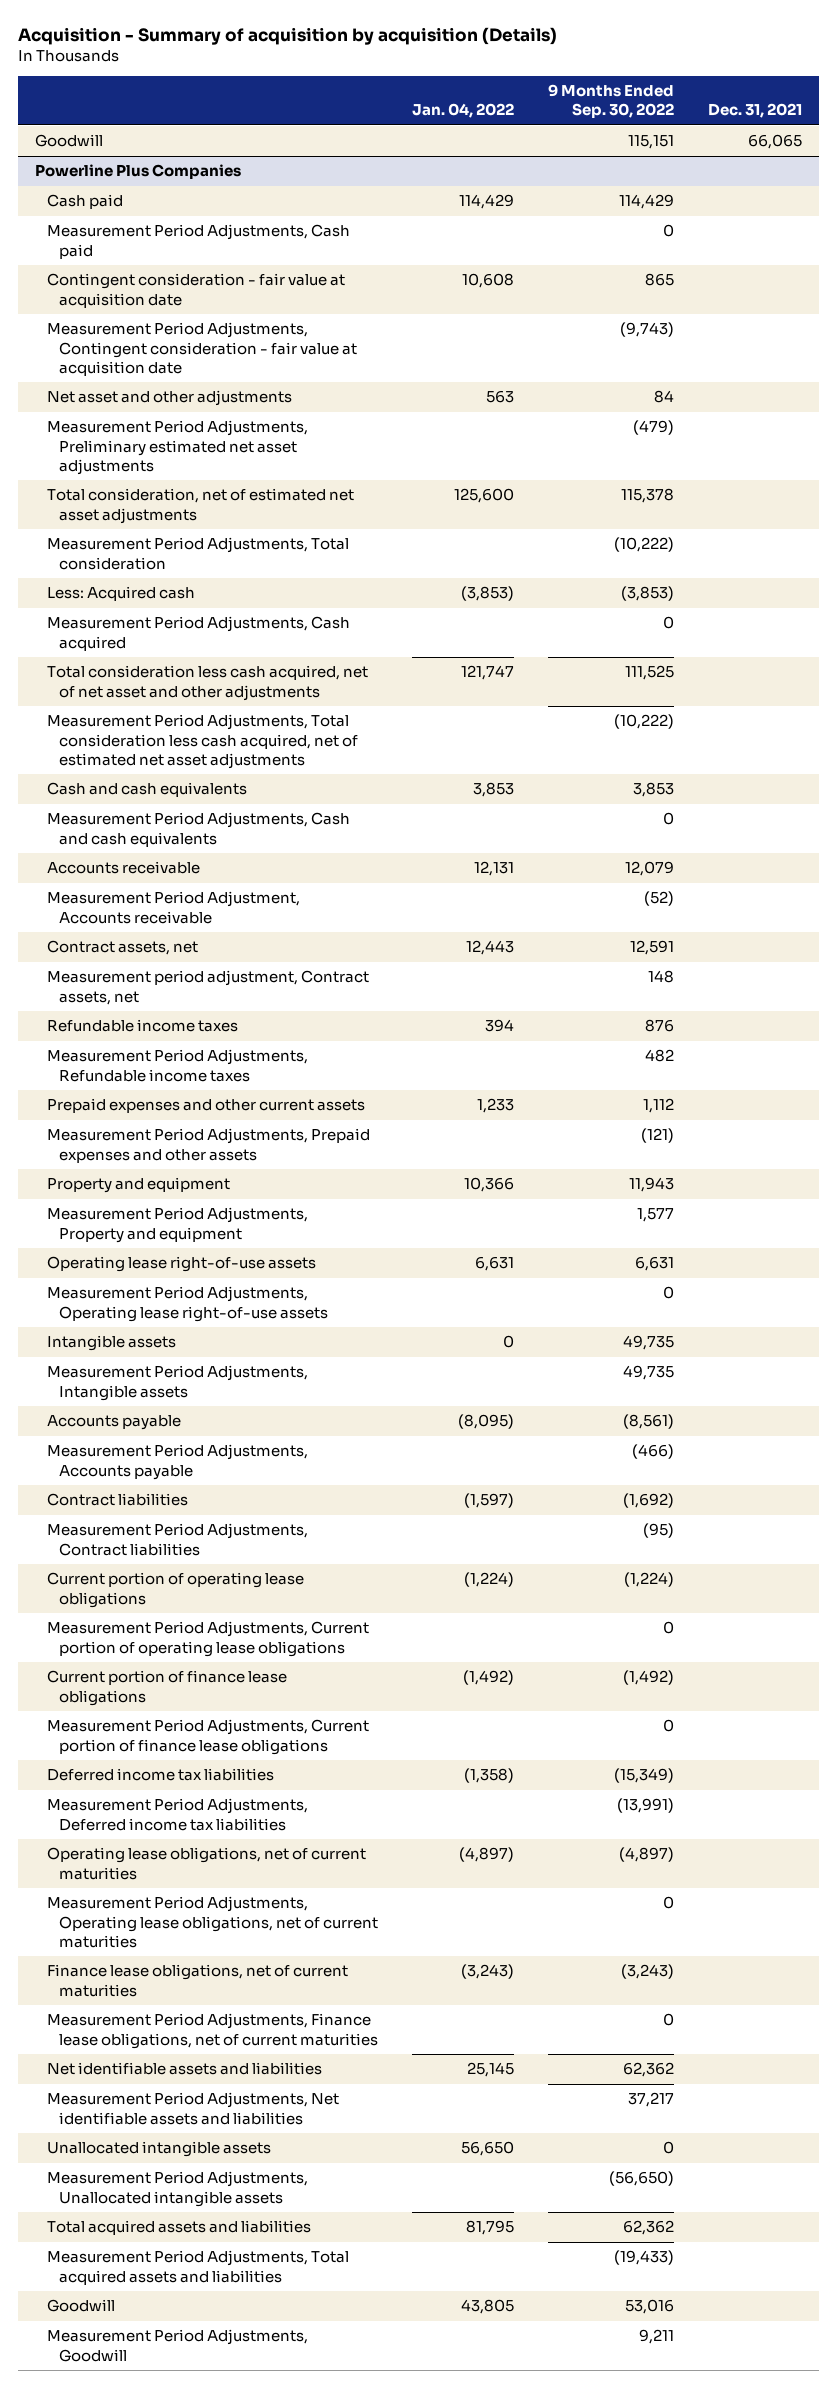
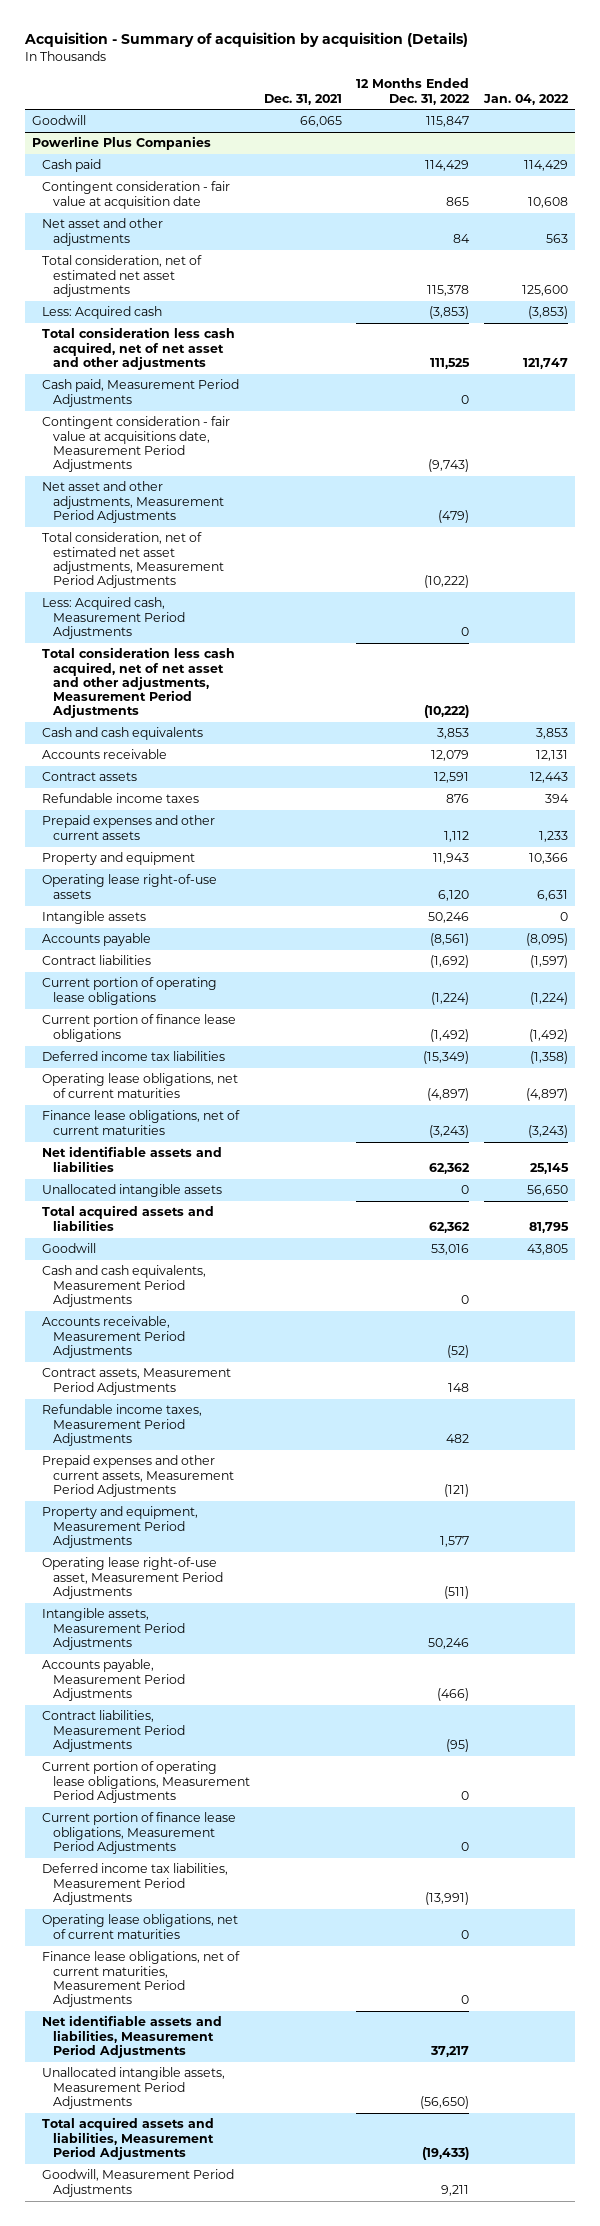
[548,84,675,119] 9 Months Ended Sep. 30, 2022 -> none
none -> [356,78,471,105] 12 Months Ended Dec. 31, 2022
[46,224,350,259] Measurement Period Adjustments, Cash paid -> none
[46,322,357,376] Measurement Period Adjustments, Contingent consideration - fair value at acquisition date -> none
[46,420,308,475] Measurement Period Adjustments, Preliminary estimated net asset adjustments -> none
[46,537,349,570] Measurement Period Adjustments, Total consideration -> none
[46,616,350,651] Measurement Period Adjustments, Cash acquired -> none
none -> [42,379,240,407] Cash paid, Measurement Period Adjustments
none -> [42,416,231,473] Contingent consideration - fair value at acquisitions date, Measurement Period Adjustments
none -> [42,481,224,523] Net asset and other adjustments, Measurement Period Adjustments
none -> [42,532,224,589] Total consideration, net of estimated net asset adjustments, Measurement Period Adjustments
none -> [42,597,185,639] Less: Acquired cash, Measurement Period Adjustments
[46,714,358,769] Measurement Period Adjustments, Total consideration less cash acquired, net of estimated net asset adjustments -> [42,647,236,719] Total consideration less cash acquired, net of net asset and other adjustments, Measurement Period Adjustments
[46,812,350,847] Measurement Period Adjustments, Cash and cash equivalents -> none
[46,891,300,924] Measurement Period Adjustment, Accounts receivable -> none
[46,970,369,1005] Measurement period adjustment, Contract assets, net -> none
[46,940,198,956] Contract assets, net -> [42,772,138,782] Contract assets
[46,1049,308,1082] Measurement Period Adjustments, Refundable income taxes -> none
[46,1128,370,1163] Measurement Period Adjustments, Prepaid expenses and other assets -> none
[46,1207,308,1243] Measurement Period Adjustments, Property and equipment -> none
[46,1286,328,1322] Measurement Period Adjustments, Operating lease right-of-use assets -> none
[46,1365,308,1401] Measurement Period Adjustments, Intangible assets -> none
[46,1444,308,1480] Measurement Period Adjustments, Accounts payable -> none
[46,1523,308,1556] Measurement Period Adjustments, Contract liabilities -> none
[46,1621,369,1657] Measurement Period Adjustments, Current portion of operating lease obligations -> none
[46,1719,369,1755] Measurement Period Adjustments, Current portion of finance lease obligations -> none
[46,1798,308,1831] Measurement Period Adjustments, Deferred income tax liabilities -> none
[46,1896,378,1948] Measurement Period Adjustments, Operating lease obligations, net of current maturities -> none
[46,2013,378,2049] Measurement Period Adjustments, Finance lease obligations, net of current maturities -> none
[46,2092,339,2125] Measurement Period Adjustments, Net identifiable assets and liabilities -> none
[46,2171,308,2207] Measurement Period Adjustments, Unallocated intangible assets -> none
[46,2250,349,2285] Measurement Period Adjustments, Total acquired assets and liabilities -> none
none -> [42,1265,207,1307] Cash and cash equivalents, Measurement Period Adjustments
none -> [42,1316,185,1358] Accounts receivable, Measurement Period Adjustments
none -> [42,1368,232,1395] Contract assets, Measurement Period Adjustments
none -> [42,1404,203,1446] Refundable income taxes, Measurement Period Adjustments
none -> [42,1455,234,1497] Prepaid expenses and other current assets, Measurement Period Adjustments
none -> [42,1506,199,1548] Property and equipment, Measurement Period Adjustments
none -> [42,1557,223,1599] Operating lease right-of-use asset, Measurement Period Adjustments
none -> [42,1608,185,1650] Intangible assets, Measurement Period Adjustments
none -> [42,1659,185,1701] Accounts payable, Measurement Period Adjustments
none -> [42,1710,185,1752] Contract liabilities, Measurement Period Adjustments
none -> [42,1761,250,1803] Current portion of operating lease obligations, Measurement Period Adjustments
none -> [42,1812,237,1854] Current portion of finance lease obligations, Measurement Period Adjustments
none -> [42,1863,229,1905] Deferred income tax liabilities, Measurement Period Adjustments
none -> [42,1914,239,1939] Operating lease obligations, net of current maturities
none -> [42,1951,241,2008] Finance lease obligations, net of current maturities, Measurement Period Adjustments
none -> [42,2015,223,2058] Net identifiable assets and liabilities, Measurement Period Adjustments
none -> [42,2067,226,2109] Unallocated intangible assets, Measurement Period Adjustments
none -> [42,2117,215,2160] Total acquired assets and liabilities, Measurement Period Adjustments
[46,2329,308,2362] Measurement Period Adjustments, Goodwill -> [42,2169,235,2197] Goodwill, Measurement Period Adjustments

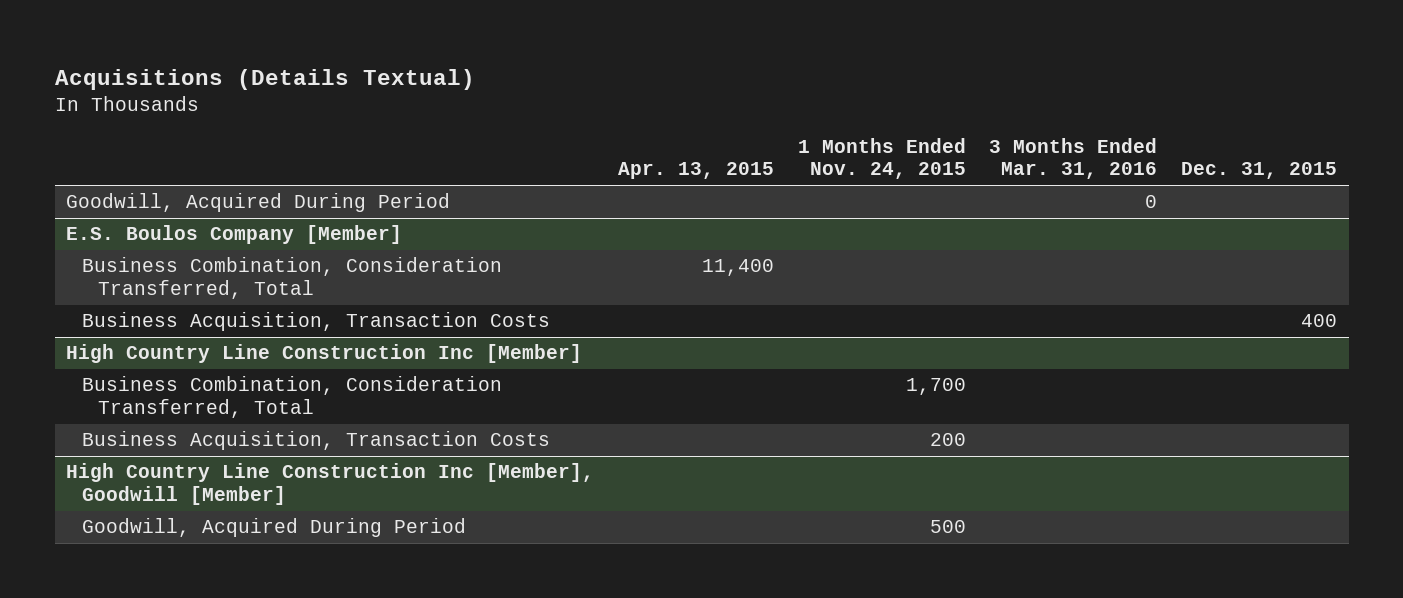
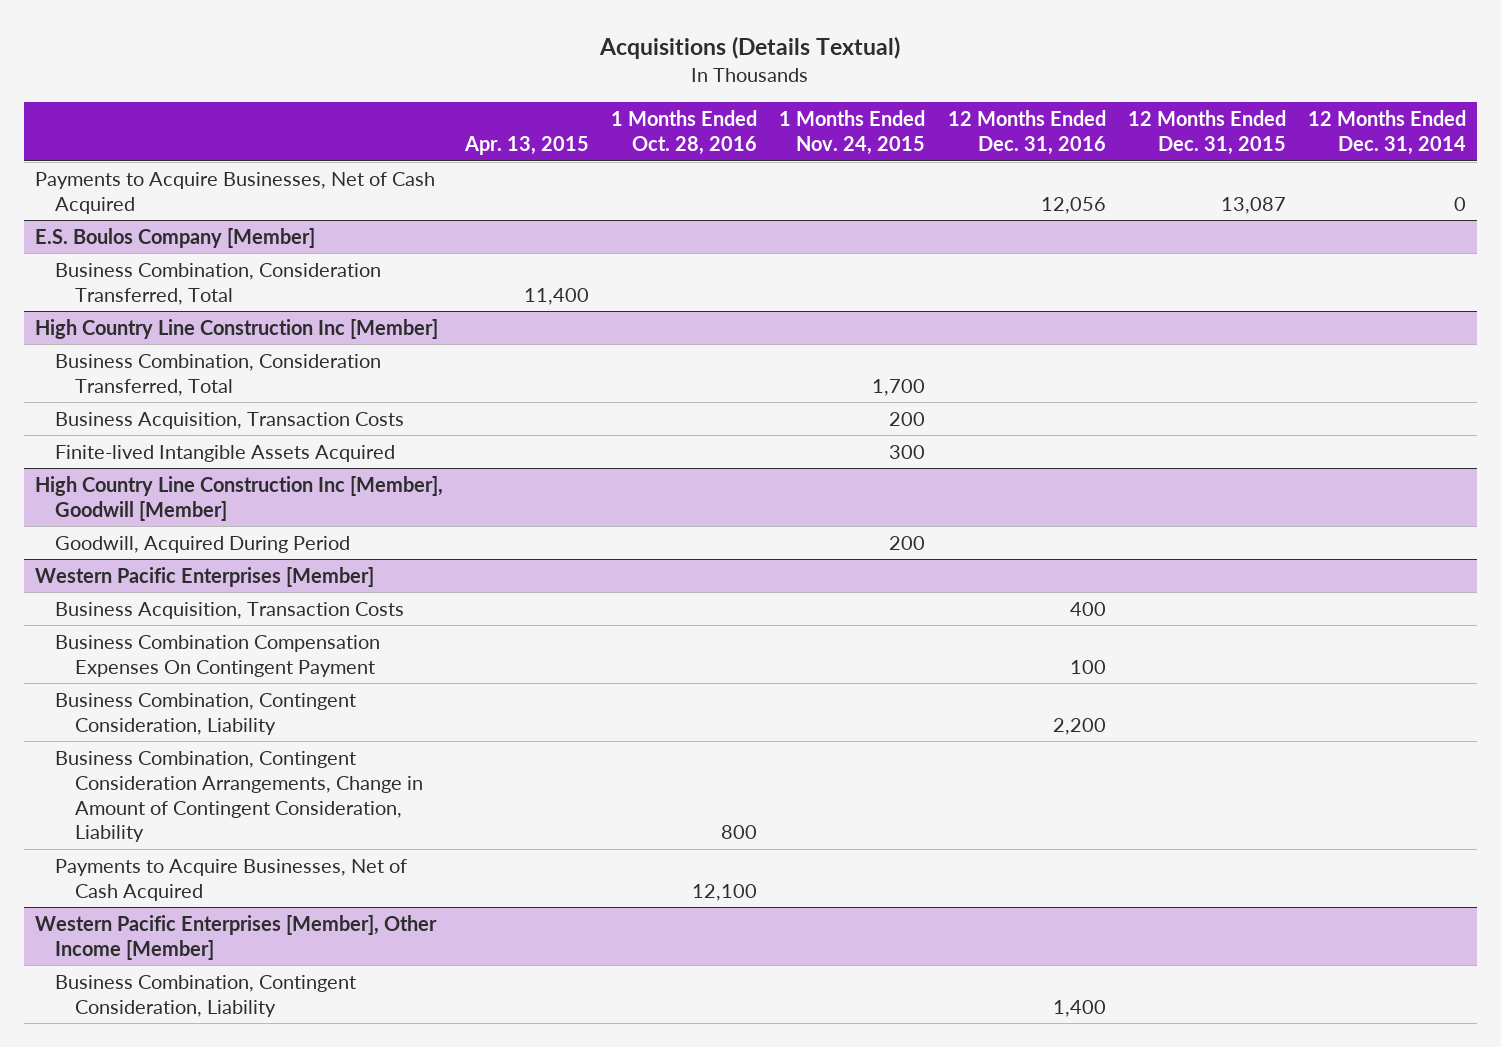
[989,137,1158,180] 3 Months Ended Mar. 31, 2016 -> none
[1181,162,1338,180] Dec. 31, 2015 -> none
none -> [611,110,758,156] 1 Months Ended Oct. 28, 2016
none -> [947,110,1106,156] 12 Months Ended Dec. 31, 2016
none -> [1127,110,1286,156] 12 Months Ended Dec. 31, 2015
none -> [1308,110,1467,156] 12 Months Ended Dec. 31, 2014
[66,193,451,213] Goodwill, Acquired During Period -> none
none -> [34,172,435,214] Payments to Acquire Businesses, Net of Cash Acquired
[82,312,551,332] Business Acquisition, Transaction Costs -> none
none -> [55,445,396,463] Finite-lived Intangible Assets Acquired
[929,520,966,534] 500 -> [889,536,926,551] 200
none -> [34,567,374,588] Western Pacific Enterprises [Member]
none -> [55,602,405,620] Business Acquisition, Transaction Costs
none -> [55,635,381,677] Business Combination Compensation Expenses On Contingent Payment
none -> [55,693,357,735] Business Combination, Contingent Consideration, Liability
none -> [55,751,424,843] Business Combination, Contingent Consideration Arrangements, Change in Amount of Contingent Consideration, Liability
none -> [55,859,408,901] Payments to Acquire Businesses, Net of Cash Acquired
none -> [34,915,437,960] Western Pacific Enterprises [Member], Other Income [Member]
none -> [55,975,357,1017] Business Combination, Contingent Consideration, Liability

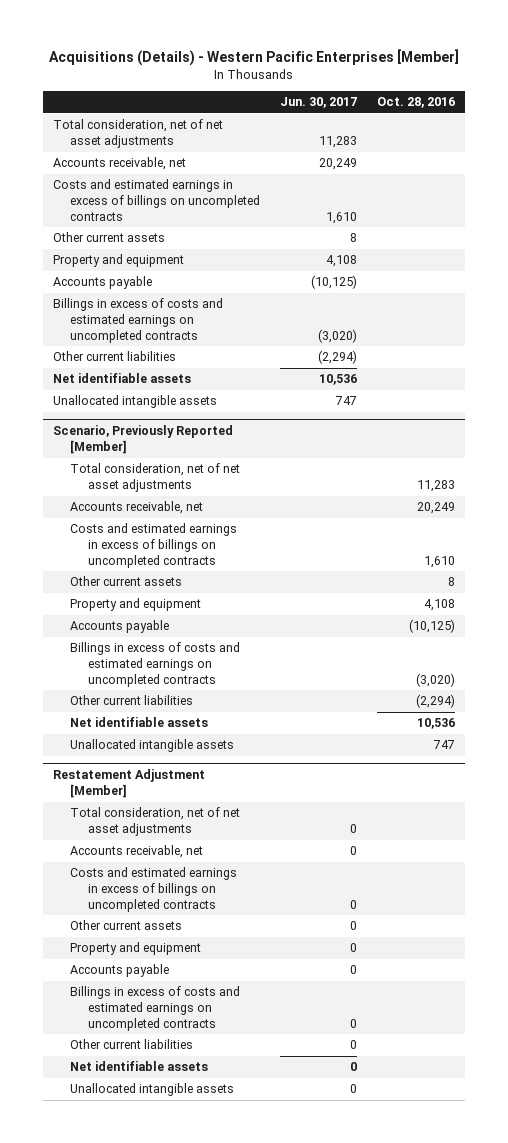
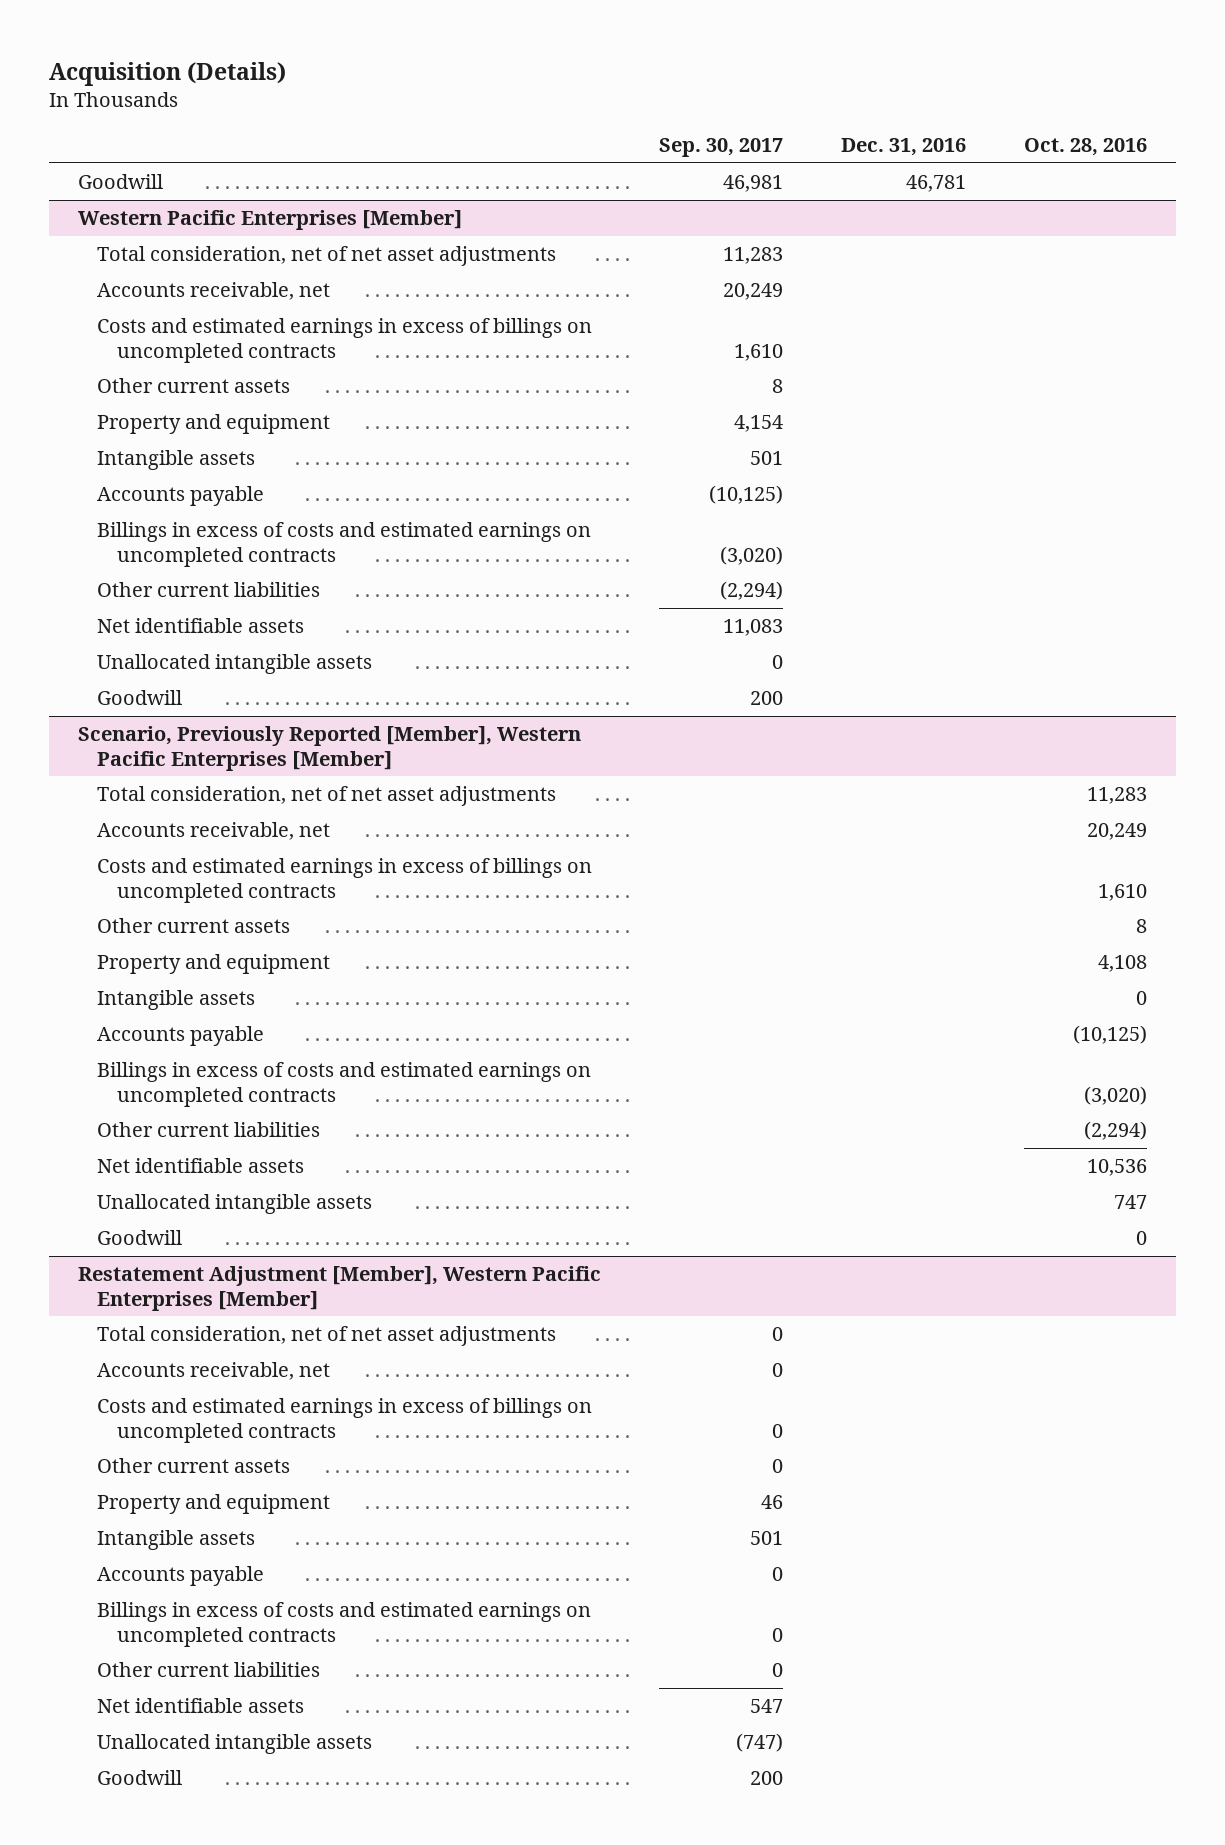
[48,49,459,67] Acquisitions (Details) - Western Pacific Enterprises [Member] -> [48,61,286,86] Acquisition (Details)
[280,97,358,109] Jun. 30, 2017 -> none
none -> [659,137,784,157] Sep. 30, 2017
none -> [841,137,967,156] Dec. 31, 2016
[52,119,223,149] Total consideration, net of net asset adjustments -> none
[52,157,186,171] Accounts receivable, net -> none
[52,179,261,222] Costs and estimated earnings in excess of billings on uncompleted contracts -> none
[52,232,165,243] Other current assets -> none
[52,254,184,268] Property and equipment -> none
[52,276,152,290] Accounts payable -> none
[52,298,223,344] Billings in excess of costs and estimated earnings on uncompleted contracts -> none
[52,351,176,362] Other current liabilities -> none
[52,373,191,384] Net identifiable assets -> none
[52,395,217,409] Unallocated intangible assets -> none
none -> [77,174,163,190] Goodwill
none -> [77,210,462,231] Western Pacific Enterprises [Member]
none -> [97,246,557,267] Total consideration, net of net asset adjustments
none -> [97,282,331,301] Accounts receivable, net
none -> [97,318,593,363] Costs and estimated earnings in excess of billings on uncompleted contracts
none -> [97,378,291,394] Other current assets
none -> [97,414,331,435] Property and equipment
none -> [97,450,256,471] Intangible assets
none -> [97,486,265,507] Accounts payable
none -> [97,522,592,567] Billings in excess of costs and estimated earnings on uncompleted contracts
none -> [97,582,321,598] Other current liabilities
none -> [97,618,305,634] Net identifiable assets
none -> [97,654,373,675] Unallocated intangible assets
none -> [97,690,183,706] Goodwill
[52,425,233,455] Scenario, Previously Reported [Member] -> [77,726,581,771] Scenario, Previously Reported [Member], Western Pacific Enterprises [Member]
none -> [97,990,256,1011] Intangible assets
none -> [97,1230,183,1246] Goodwill
[52,769,205,799] Restatement Adjustment [Member] -> [77,1266,601,1311] Restatement Adjustment [Member], Western Pacific Enterprises [Member]
none -> [97,1530,256,1551] Intangible assets
none -> [97,1770,183,1786] Goodwill

